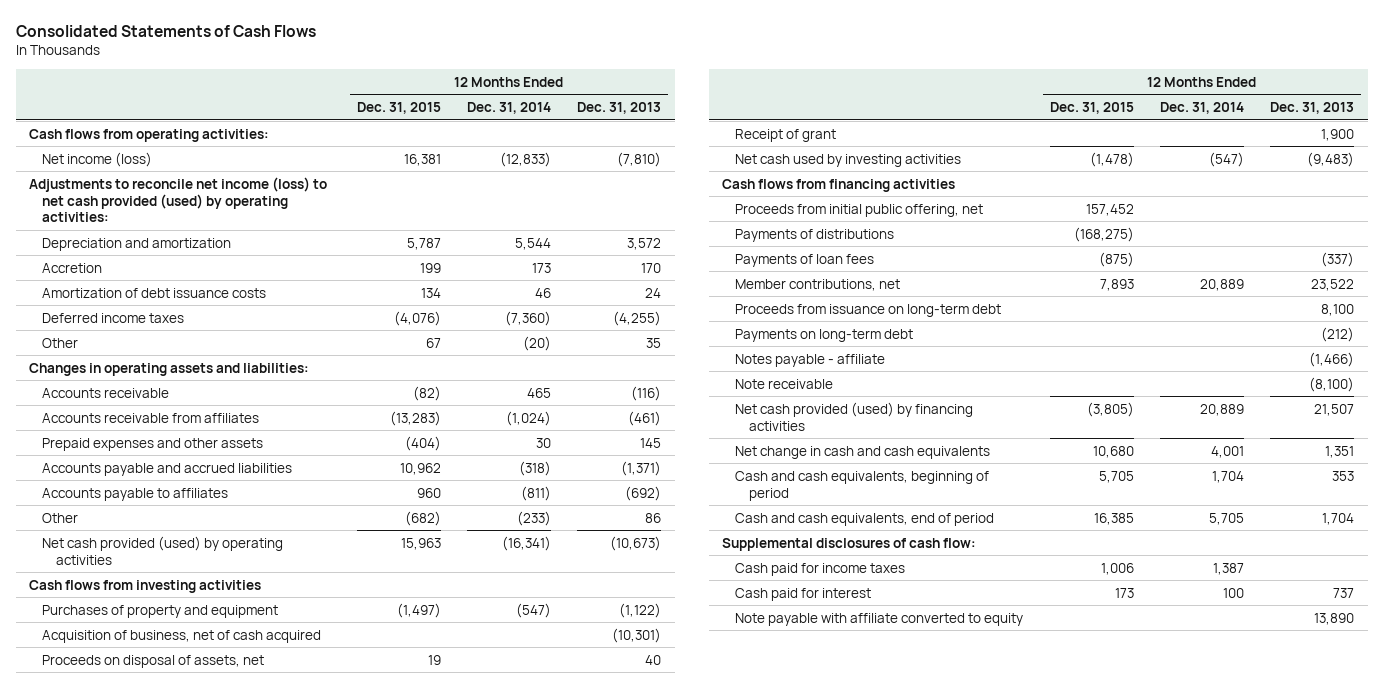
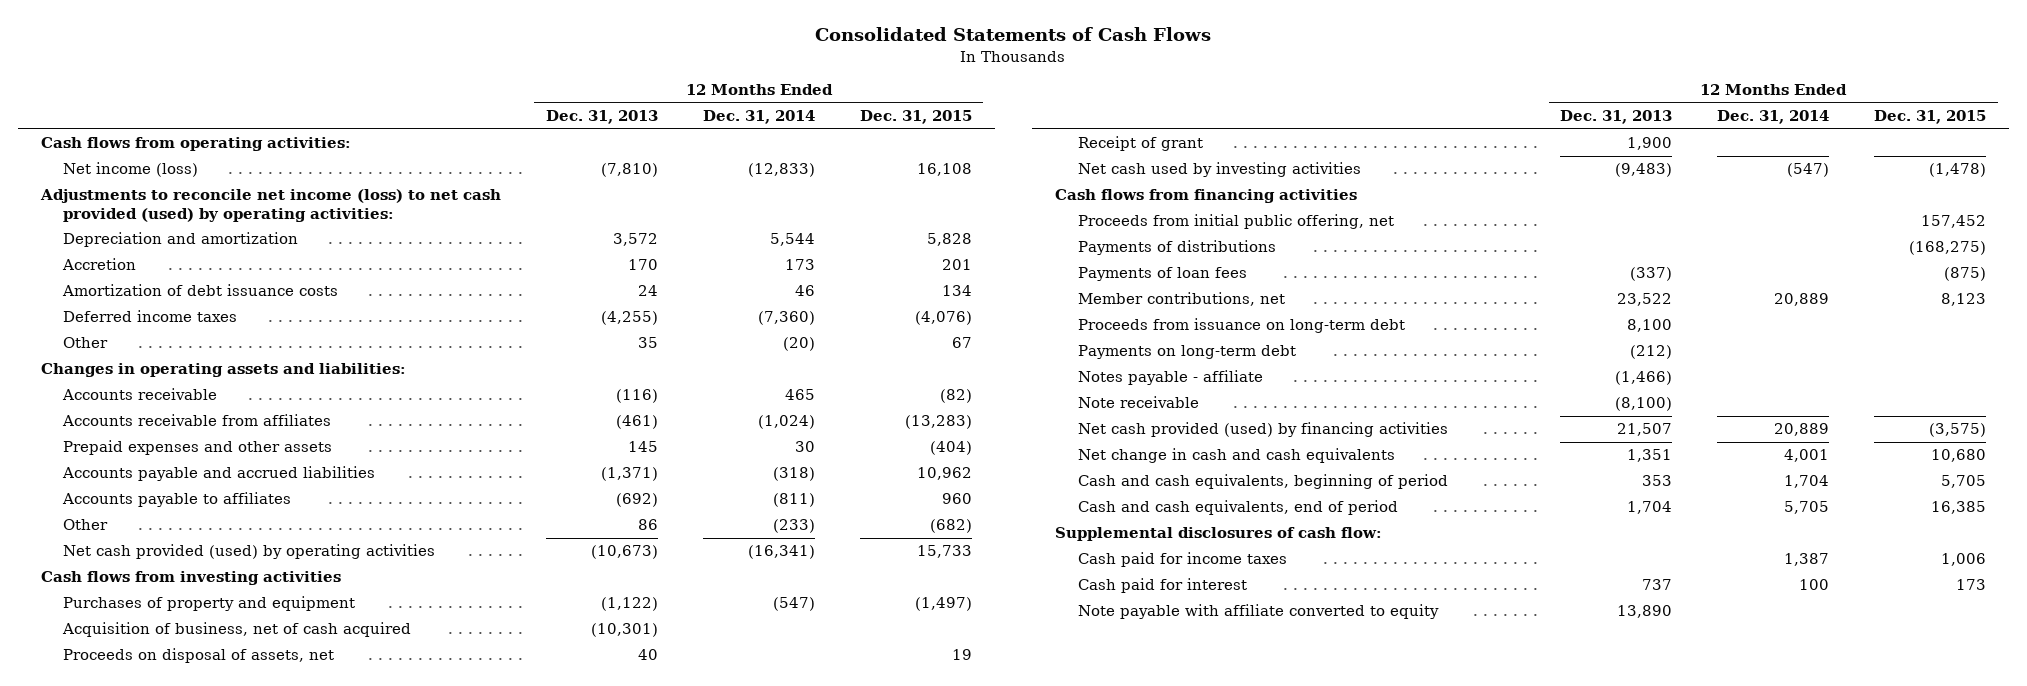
[403,153,441,166] 16,381 -> [916,163,972,177] 16,108
[406,237,441,250] 5,787 -> [926,233,972,247] 5,828
[419,262,441,273] 199 -> [941,259,972,271] 201
[400,537,441,550] 15,963 -> [916,545,972,559] 15,733
[1099,278,1134,291] 7,893 -> [1941,293,1987,307] 8,123
[1086,401,1134,417] (3,805) -> [1929,423,1987,438] (3,575)

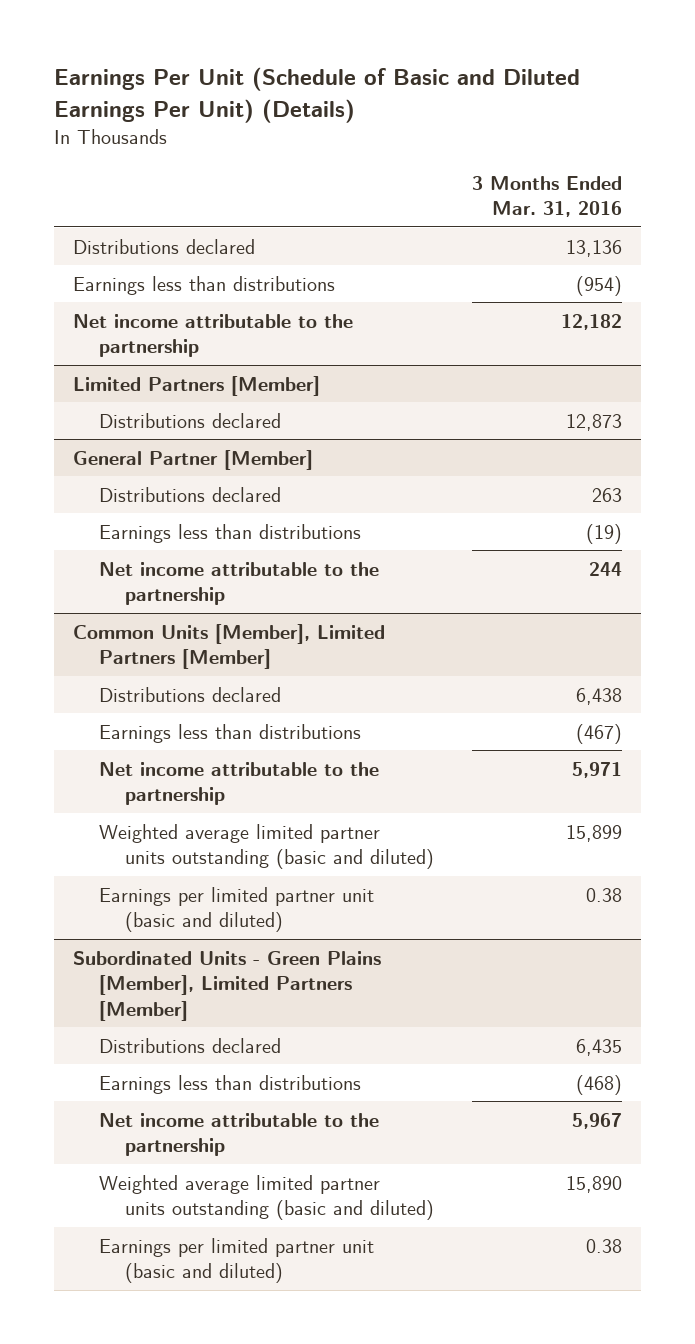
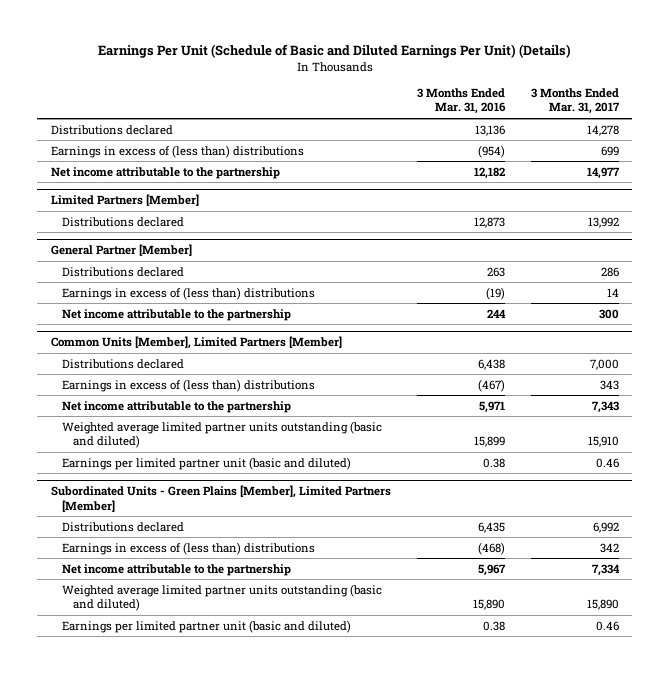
none -> [531,87,621,115] 3 Months Ended Mar. 31, 2017
[73,275,336,295] Earnings less than distributions -> [50,144,304,158] Earnings in excess of (less than) distributions
[99,523,362,543] Earnings less than distributions -> [61,286,315,300] Earnings in excess of (less than) distributions
[99,723,362,743] Earnings less than distributions -> [61,378,315,392] Earnings in excess of (less than) distributions
[99,1074,362,1094] Earnings less than distributions -> [61,541,315,555] Earnings in excess of (less than) distributions

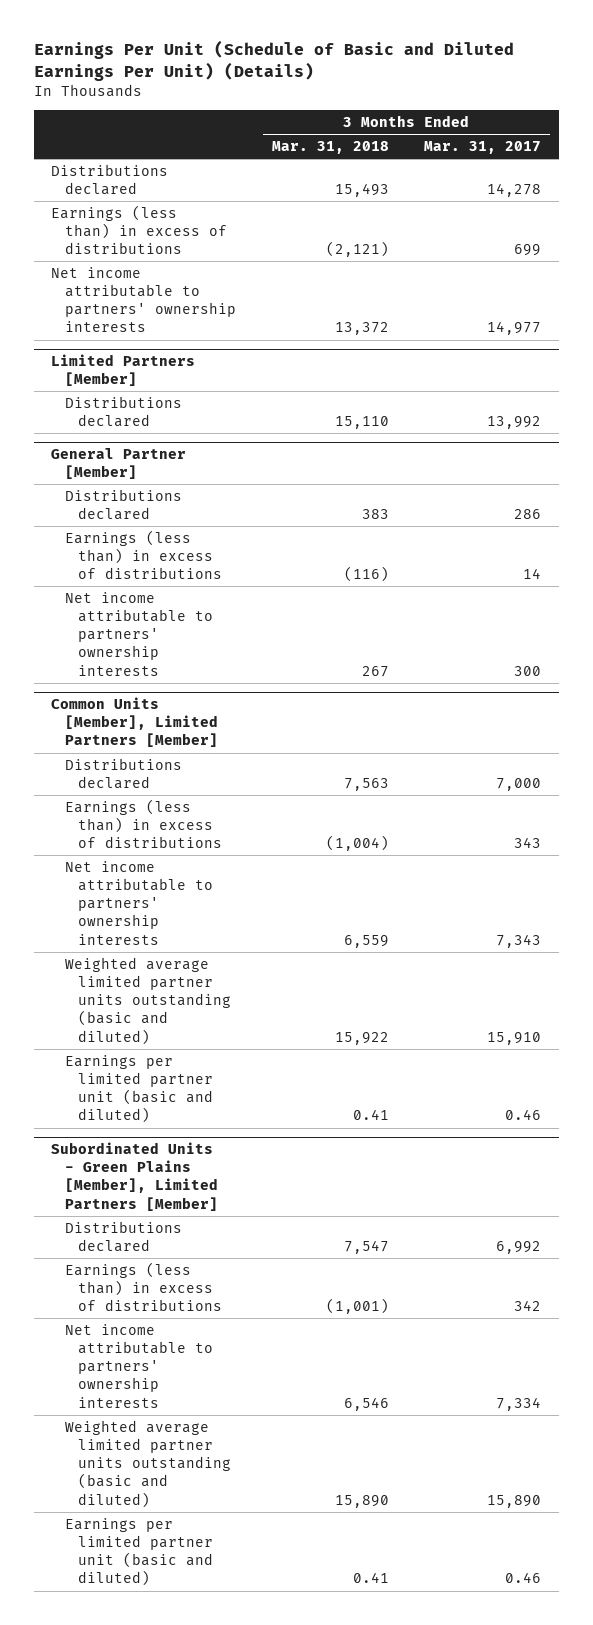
[416,87,506,115] 3 Months Ended Mar. 31, 2016 -> none
none -> [271,141,389,155] Mar. 31, 2018
[50,144,304,158] Earnings in excess of (less than) distributions -> [51,204,227,255] Earnings (less than) in excess of distributions
[50,166,280,179] Net income attributable to the partnership -> [51,266,236,333] Net income attributable to partners' ownership interests
[61,286,315,300] Earnings in excess of (less than) distributions -> [64,529,223,580] Earnings (less than) in excess of distributions
[61,308,291,321] Net income attributable to the partnership -> [64,591,214,676] Net income attributable to partners' ownership interests
[61,378,315,392] Earnings in excess of (less than) distributions -> [64,798,223,849] Earnings (less than) in excess of distributions
[61,400,291,413] Net income attributable to the partnership -> [64,860,214,945] Net income attributable to partners' ownership interests
[61,541,315,555] Earnings in excess of (less than) distributions -> [64,1261,223,1312] Earnings (less than) in excess of distributions
[61,563,291,576] Net income attributable to the partnership -> [64,1323,214,1408] Net income attributable to partners' ownership interests

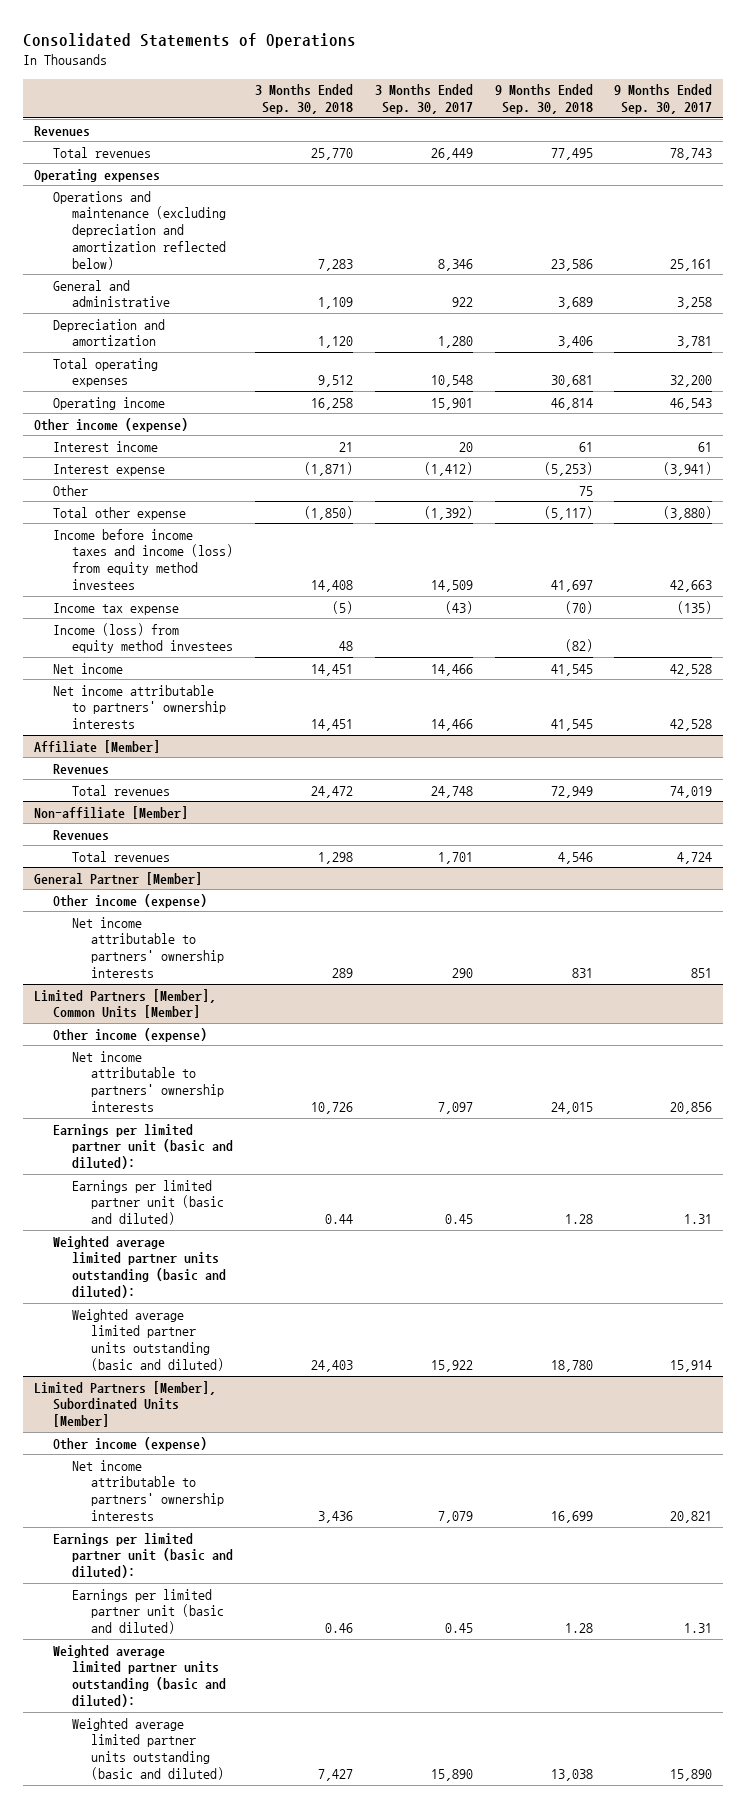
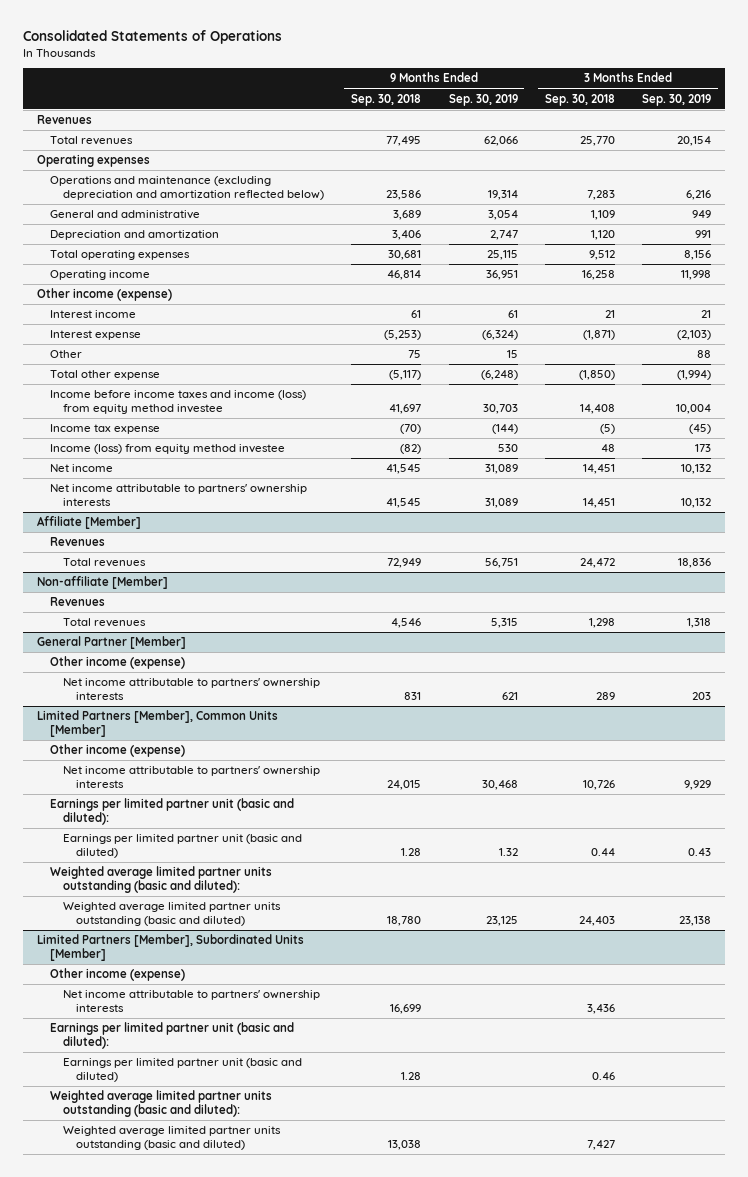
[374,84,473,115] 3 Months Ended Sep. 30, 2017 -> none
[614,84,713,115] 9 Months Ended Sep. 30, 2017 -> none
none -> [448,93,518,106] Sep. 30, 2019
none -> [642,93,712,106] Sep. 30, 2019
[53,528,233,590] Income before income taxes and income (loss) from equity method investees -> [49,390,306,415] Income before income taxes and income (loss) from equity method investee
[53,622,233,654] Income (loss) from equity method investees -> [49,444,285,455] Income (loss) from equity method investee

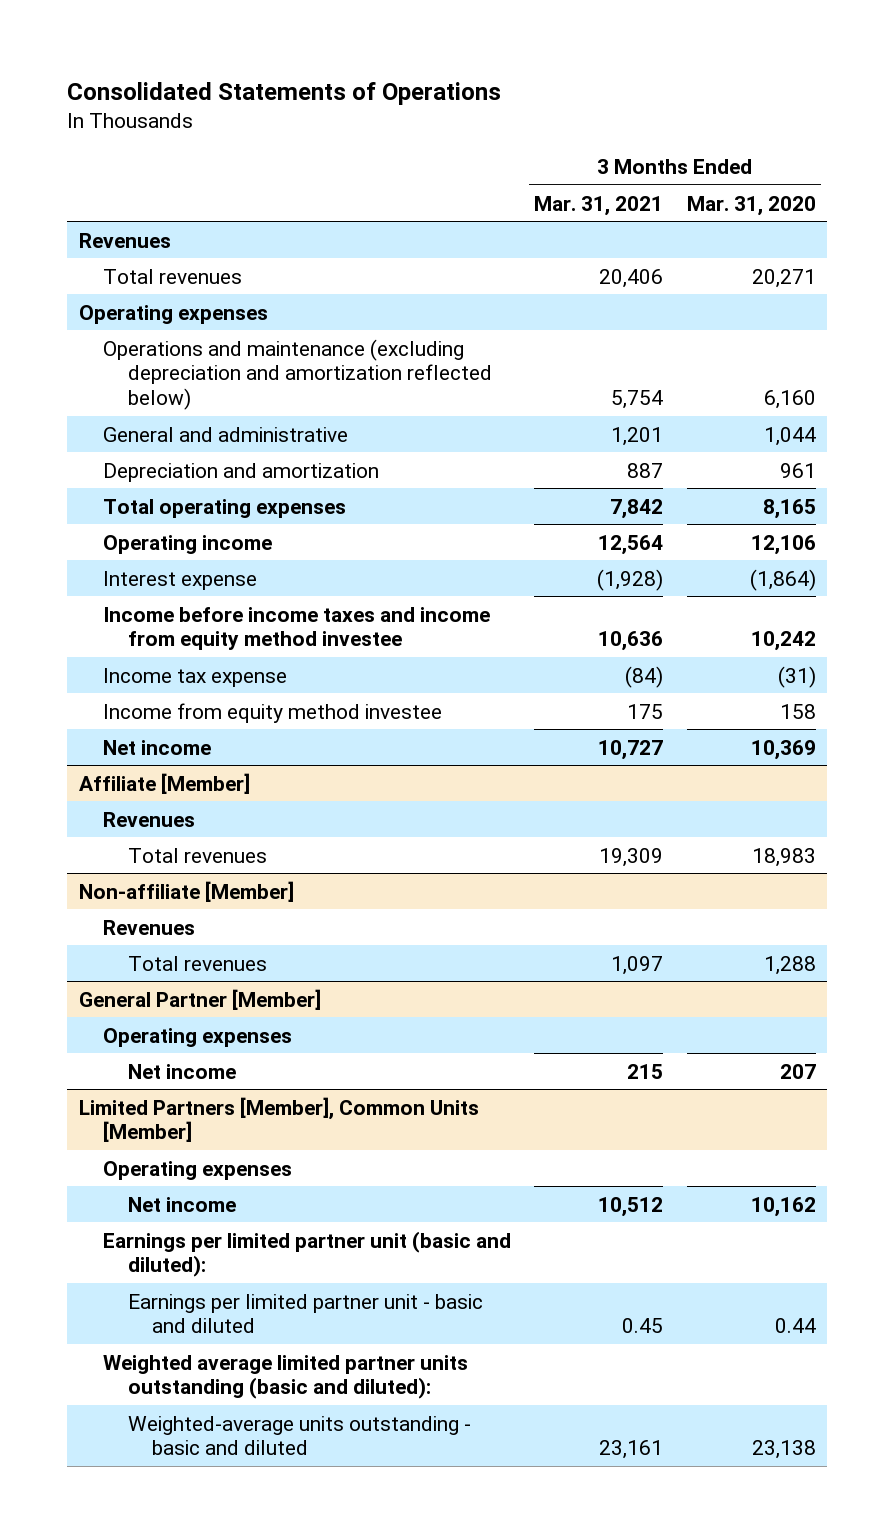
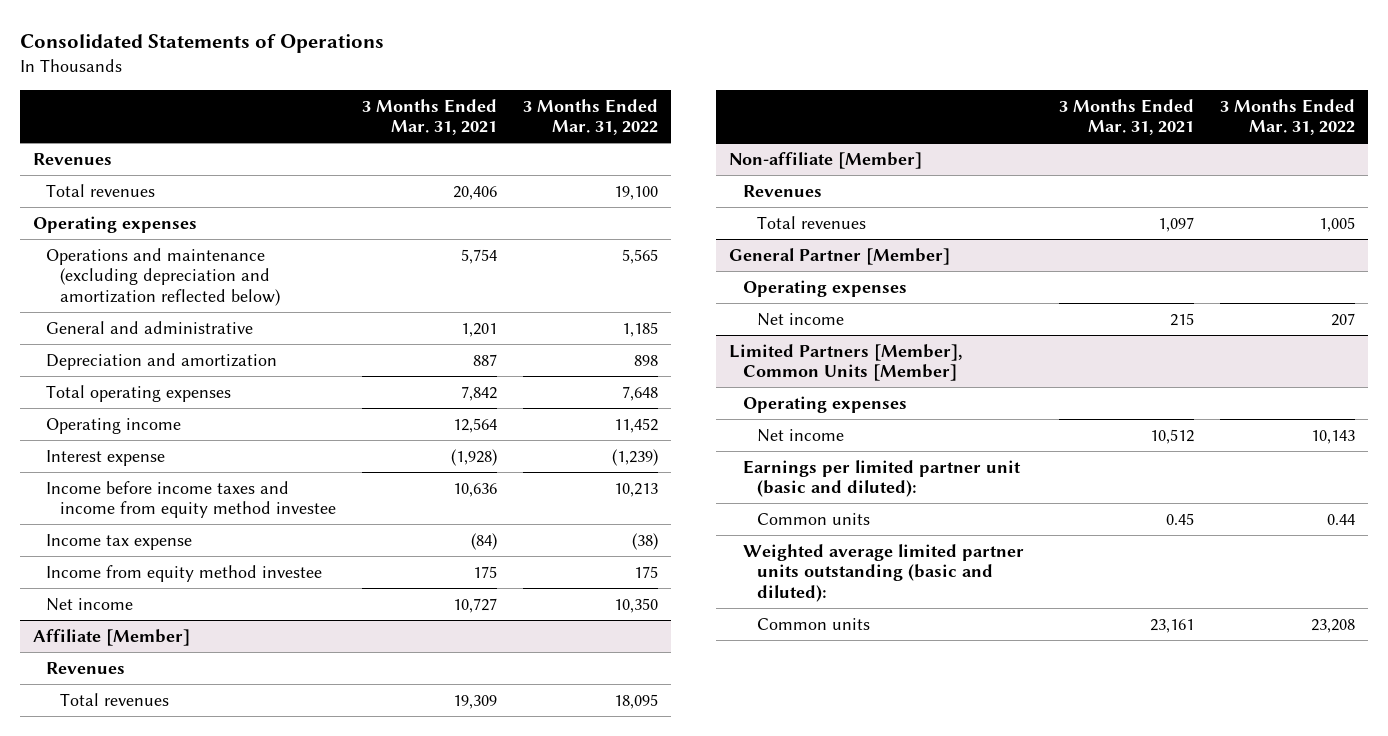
[686,195,816,216] Mar. 31, 2020 -> none
none -> [523,98,659,136] 3 Months Ended Mar. 31, 2022
[127,1293,483,1334] Earnings per limited partner unit - basic and diluted -> none
none -> [756,512,870,525] Common units
[127,1415,471,1456] Weighted-average units outstanding - basic and diluted -> [756,617,870,630] Common units

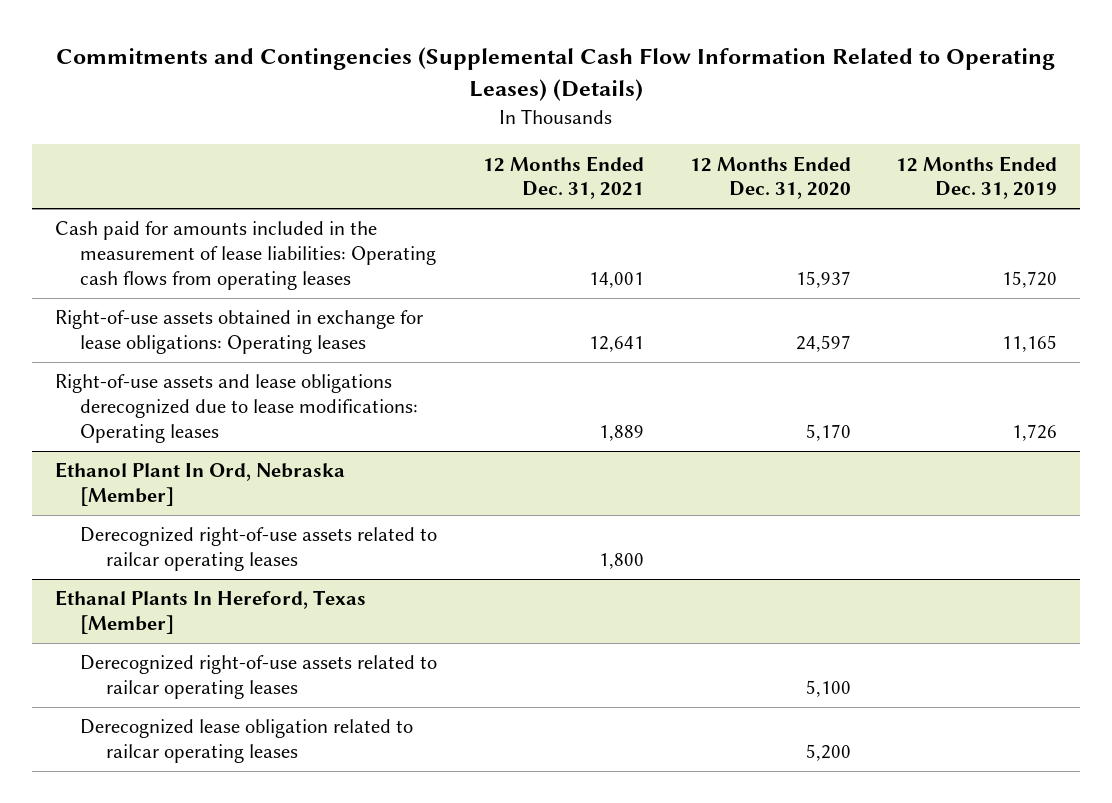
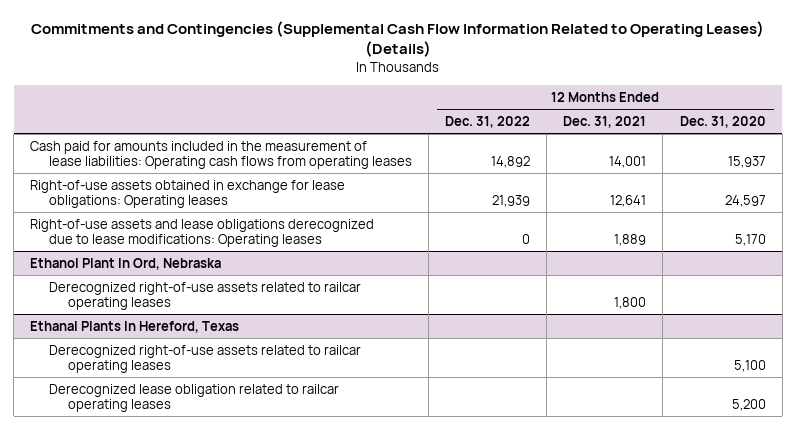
[896,155,1058,200] 12 Months Ended Dec. 31, 2019 -> none
none -> [445,115,531,128] Dec. 31, 2022
[54,462,345,507] Ethanol Plant In Ord, Nebraska [Member] -> [30,257,222,270] Ethanol Plant In Ord, Nebraska
[54,590,366,635] Ethanal Plants In Hereford, Texas [Member] -> [30,320,240,333] Ethanal Plants In Hereford, Texas

